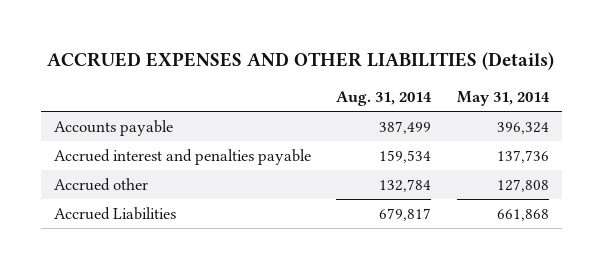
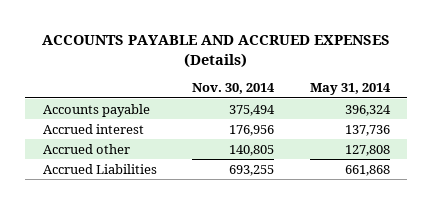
[47,52,555,71] ACCRUED EXPENSES AND OTHER LIABILITIES (Details) -> [42,34,391,68] ACCOUNTS PAYABLE AND ACCRUED EXPENSES (Details)
[336,91,433,107] Aug. 31, 2014 -> none
none -> [192,83,276,95] Nov. 30, 2014
[53,148,311,165] Accrued interest and penalties payable -> [42,123,144,134] Accrued interest

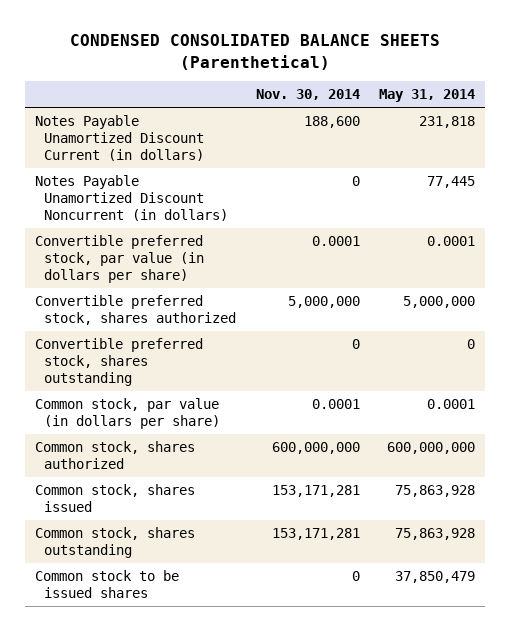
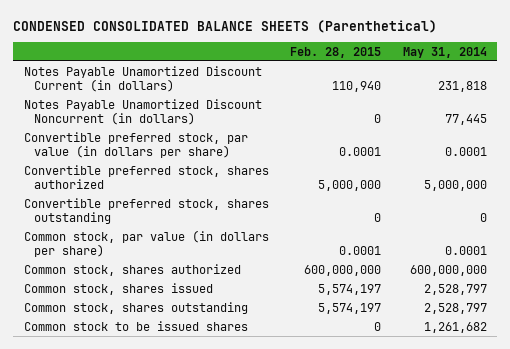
[255,89,360,101] Nov. 30, 2014 -> none
none -> [290,46,382,58] Feb. 28, 2015
[394,485,475,498] 75,863,928 -> [423,283,487,295] 2,528,797
[394,528,475,541] 75,863,928 -> [423,302,487,314] 2,528,797
[394,571,475,584] 37,850,479 -> [423,321,487,333] 1,261,682

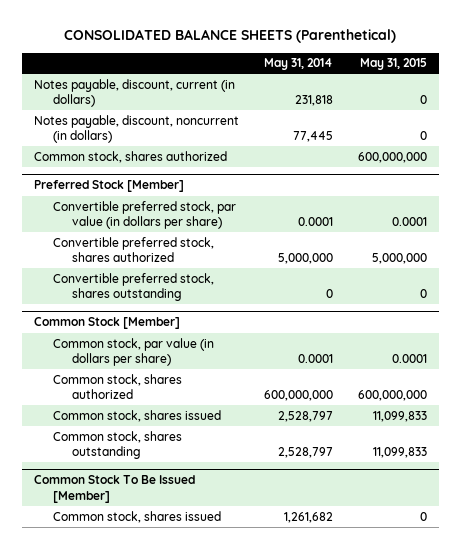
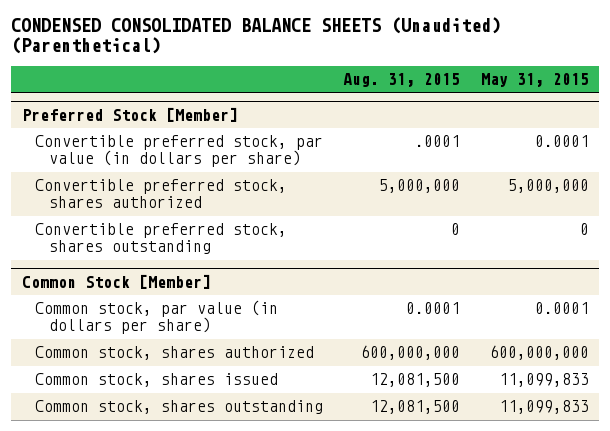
[64,29,397,44] CONSOLIDATED BALANCE SHEETS (Parenthetical) -> [11,16,502,55] CONDENSED CONSOLIDATED BALANCE SHEETS (Unaudited) (Parenthetical)
[263,58,333,71] May 31, 2014 -> none
none -> [343,73,461,88] Aug. 31, 2015
[34,78,236,108] Notes payable, discount, current (in dollars) -> none
[34,114,240,144] Notes payable, discount, noncurrent (in dollars) -> none
[34,150,228,163] Common stock, shares authorized -> none
[34,475,196,504] Common Stock To Be Issued [Member] -> none
[53,510,222,523] Common stock, shares issued -> none

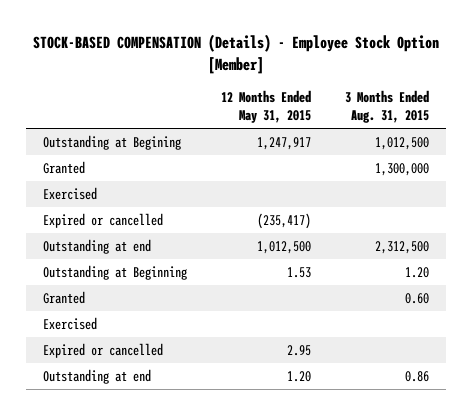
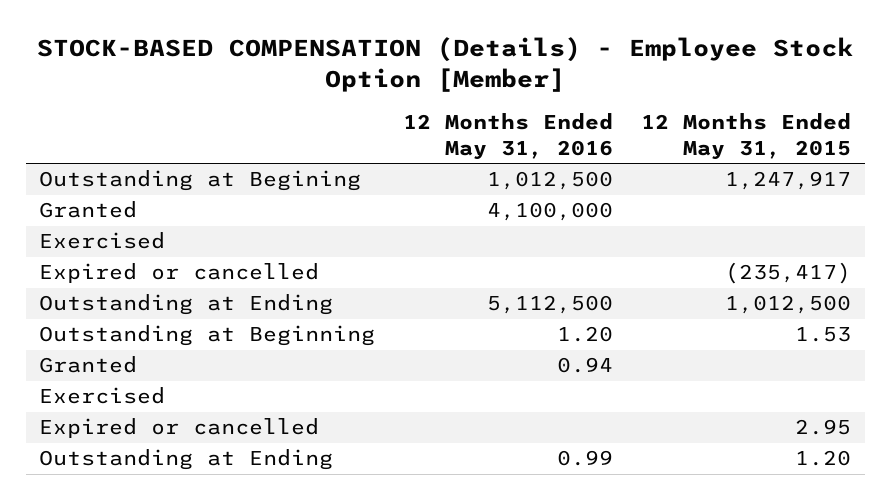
[345,90,430,124] 3 Months Ended Aug. 31, 2015 -> none
none -> [403,113,614,160] 12 Months Ended May 31, 2016
[43,238,152,254] Outstanding at end -> [39,294,334,316] Outstanding at Ending
[43,368,152,384] Outstanding at end -> [39,449,334,471] Outstanding at Ending

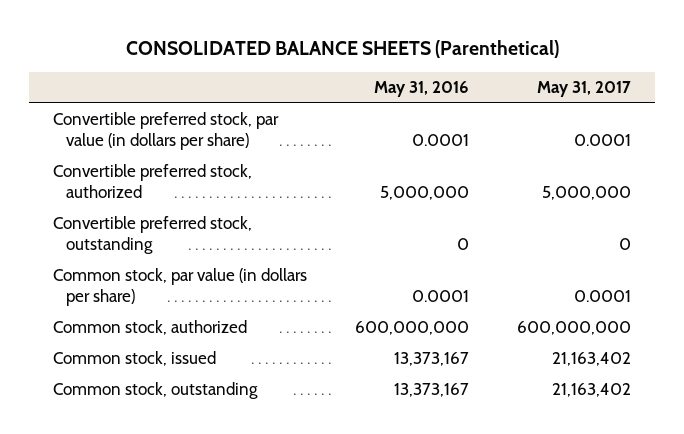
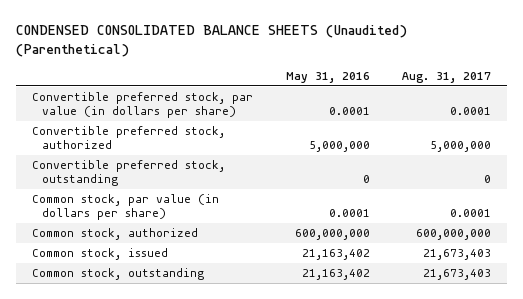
[126,40,560,59] CONSOLIDATED BALANCE SHEETS (Parenthetical) -> [16,25,408,57] CONDENSED CONSOLIDATED BALANCE SHEETS (Unaudited) (Parenthetical)
[537,81,632,98] May 31, 2017 -> none
none -> [401,72,491,84] Aug. 31, 2017
[394,352,470,367] 13,373,167 -> [301,249,370,261] 21,163,402
[394,383,470,398] 13,373,167 -> [301,269,370,281] 21,163,402

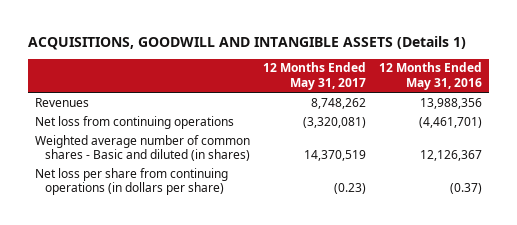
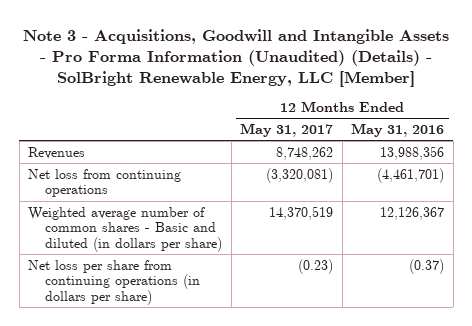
[28,35,467,50] ACQUISITIONS, GOODWILL AND INTANGIBLE ASSETS (Details 1) -> [23,28,450,88] Note 3 - Acquisitions, Goodwill and Intangible Assets - Pro Forma Information (Unaudited) (Details) - SolBright Renewable Energy, LLC [Member]
[34,134,251,162] Weighted average number of common shares - Basic and diluted (in shares) -> [28,206,223,253] Weighted average number of common shares - Basic and diluted (in dollars per share)

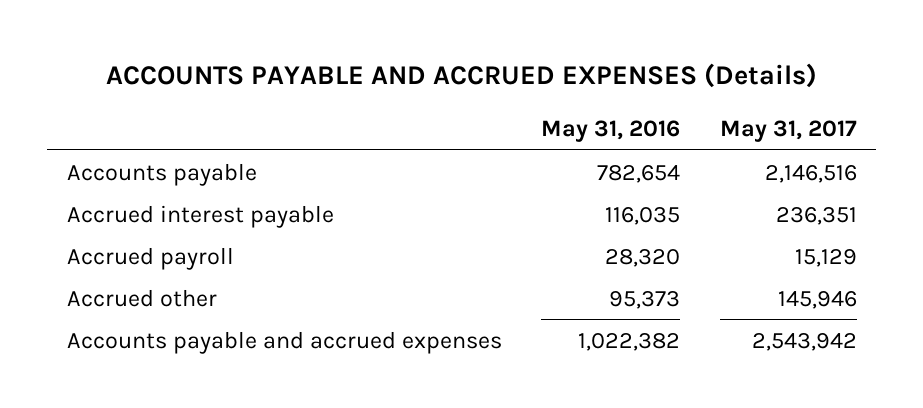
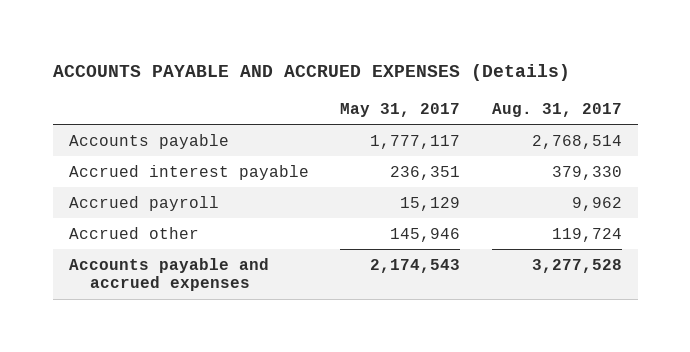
[541,119,681,142] May 31, 2016 -> none
none -> [491,103,622,118] Aug. 31, 2017
[764,164,857,183] 2,146,516 -> [370,134,461,149] 1,777,117
[751,332,857,351] 2,543,942 -> [370,258,461,273] 2,174,543

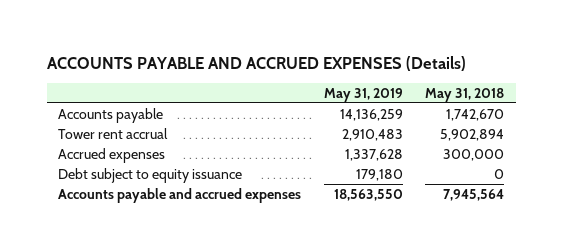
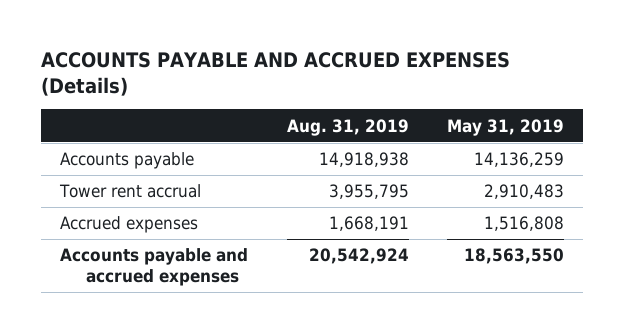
[425,87,505,102] May 31, 2018 -> none
none -> [286,118,409,136] Aug. 31, 2019
[58,167,243,183] Debt subject to equity issuance -> none
[344,148,403,161] 1,337,628 -> [484,216,565,232] 1,516,808

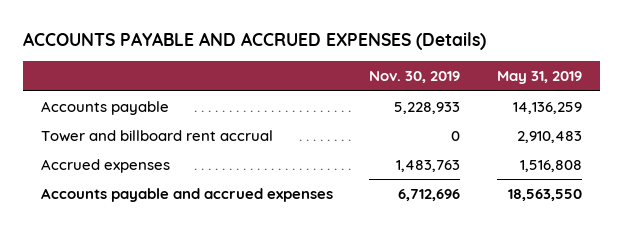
[286,118,409,136] Aug. 31, 2019 -> none
none -> [369,71,461,84] Nov. 30, 2019
[58,184,201,199] Tower rent accrual -> [40,129,273,142] Tower and billboard rent accrual

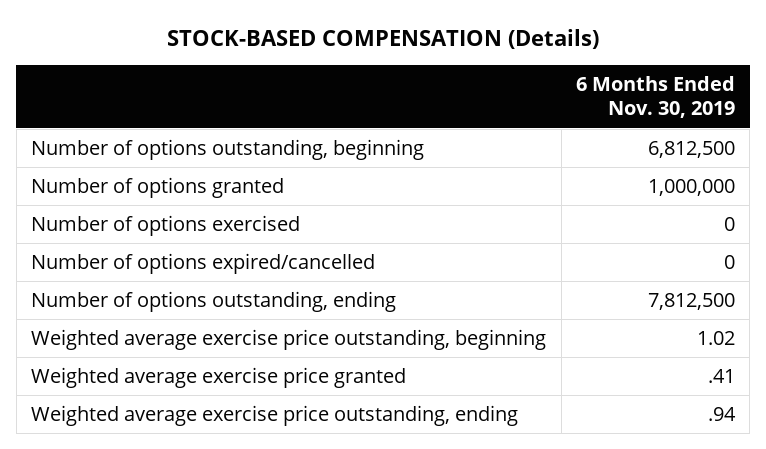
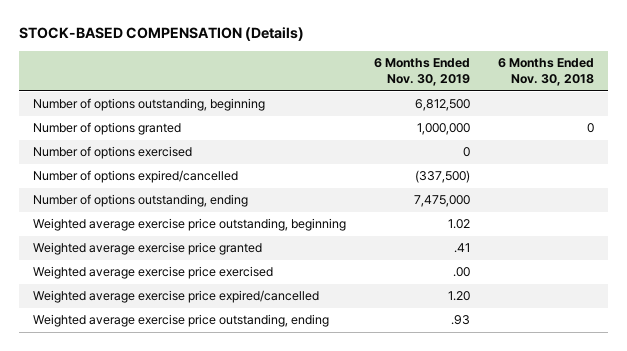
none -> [498,58,595,87] 6 Months Ended Nov. 30, 2018
[723,255,735,270] 0 -> [414,170,470,184] (337,500)
[647,293,735,311] 7,812,500 -> [413,195,470,208] 7,475,000
none -> [32,266,273,280] Weighted average exercise price exercised
none -> [32,290,319,304] Weighted average exercise price expired/cancelled
[707,407,736,422] .94 -> [450,315,470,326] .93

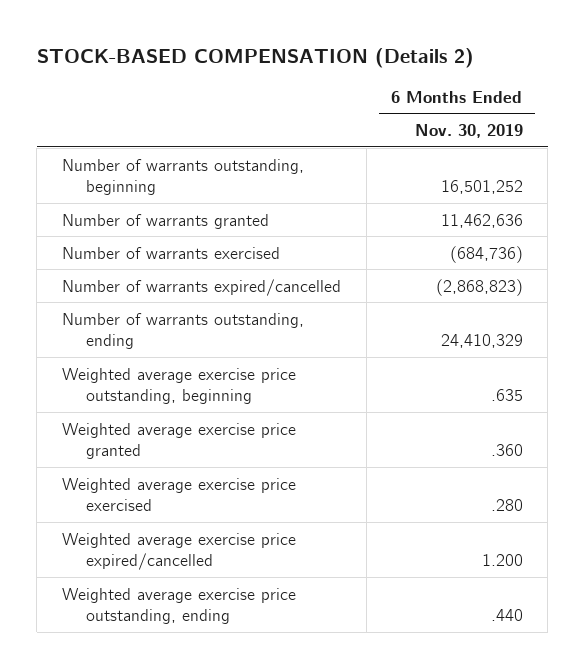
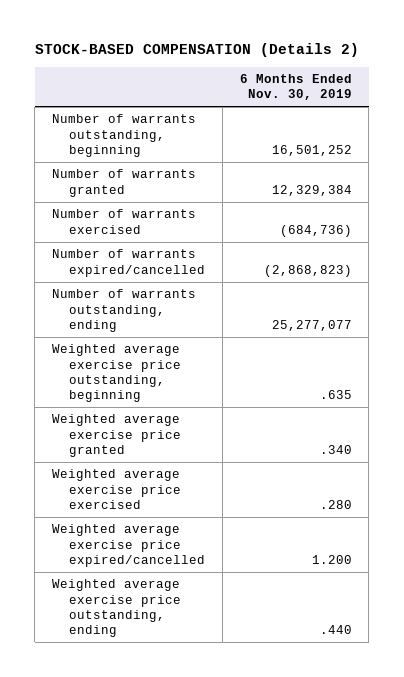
[440,213,523,228] 11,462,636 -> [271,184,352,196] 12,329,384
[440,334,523,349] 24,410,329 -> [271,319,352,331] 25,277,077
[490,444,523,457] .360 -> [319,444,352,454] .340

